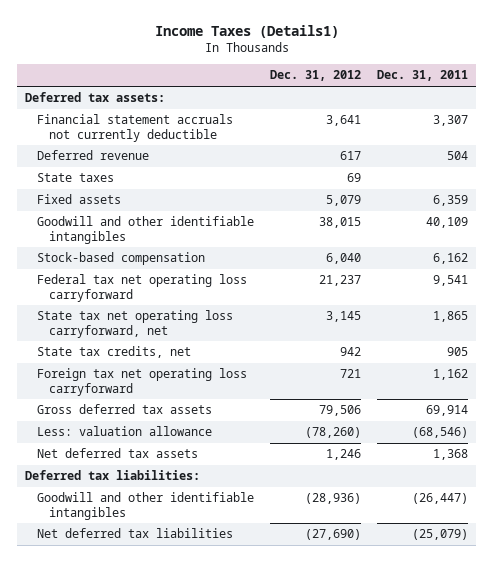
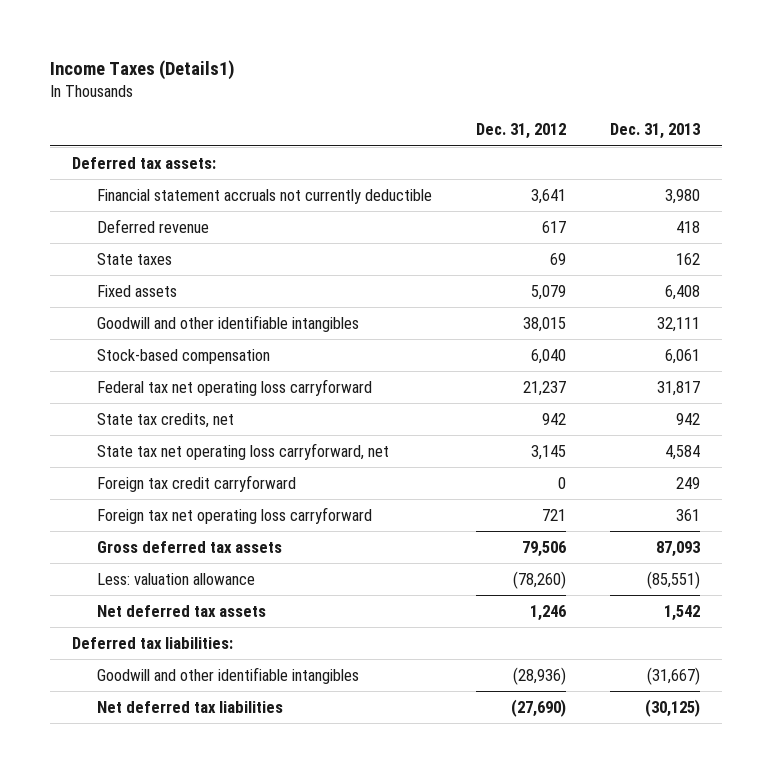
[376,70,468,82] Dec. 31, 2011 -> none
none -> [610,123,701,140] Dec. 31, 2013
[37,310,234,338] State tax net operating loss carryforward, net -> [97,442,390,460] State tax net operating loss carryforward, net
none -> [97,474,297,492] Foreign tax credit carryforward

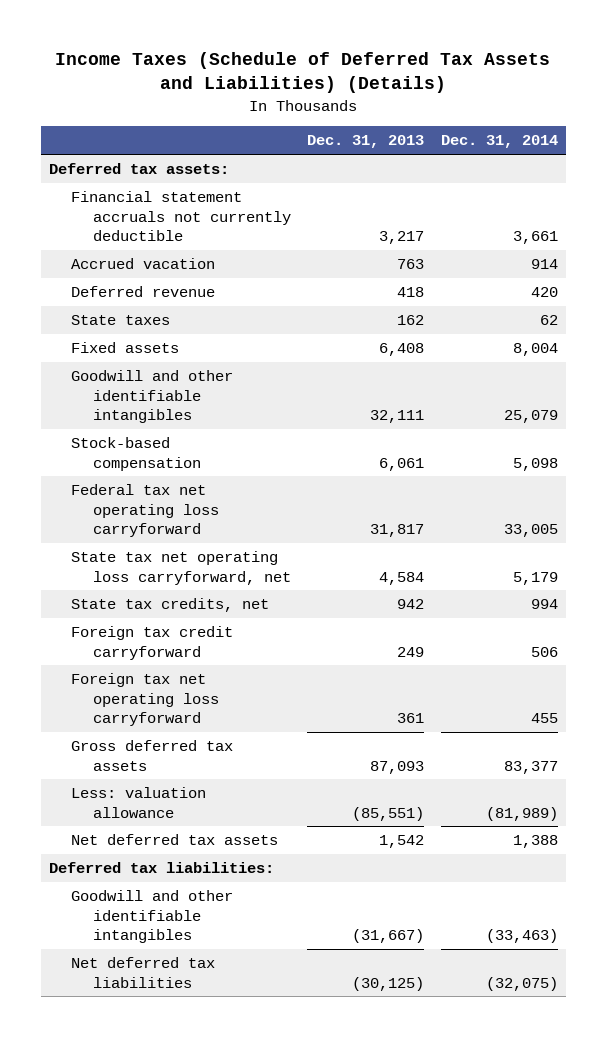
[49,59,235,80] Income Taxes (Details1) -> [55,52,551,94] Income Taxes (Schedule of Deferred Tax Assets and Liabilities) (Details)
[476,123,567,140] Dec. 31, 2012 -> none
none -> [441,135,559,149] Dec. 31, 2014
[665,188,701,204] 3,980 -> [379,230,425,244] 3,217
none -> [70,258,215,270] Accrued vacation
[97,412,235,428] State tax credits, net -> [70,598,269,613] State tax credits, net

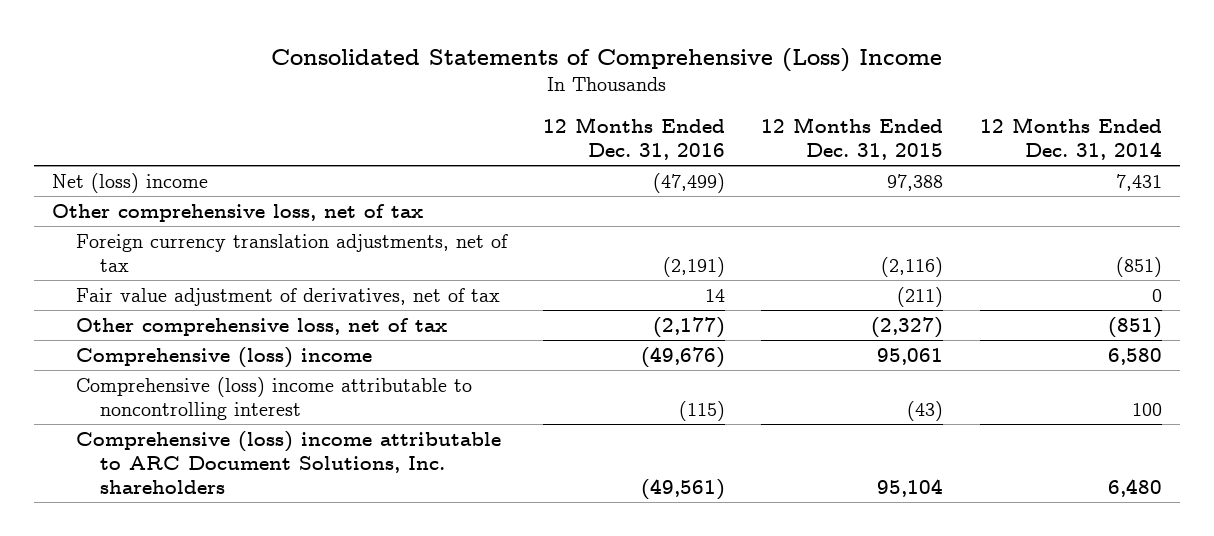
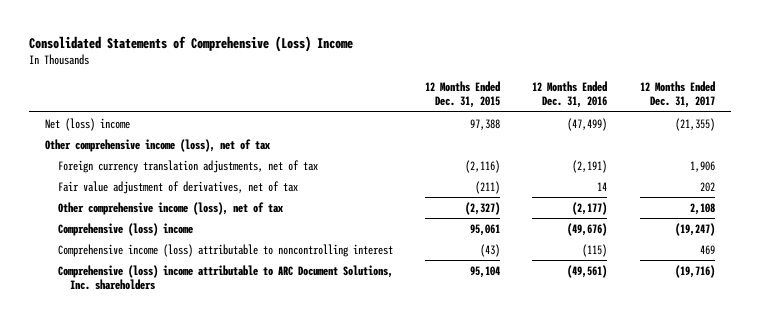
[979,116,1162,160] 12 Months Ended Dec. 31, 2014 -> none
none -> [639,80,715,109] 12 Months Ended Dec. 31, 2017
[52,203,424,222] Other comprehensive loss, net of tax -> [44,138,270,152] Other comprehensive income (loss), net of tax
[75,317,447,336] Other comprehensive loss, net of tax -> [57,201,283,215] Other comprehensive income (loss), net of tax
[75,376,472,420] Comprehensive (loss) income attributable to noncontrolling interest -> [57,243,393,257] Comprehensive income (loss) attributable to noncontrolling interest

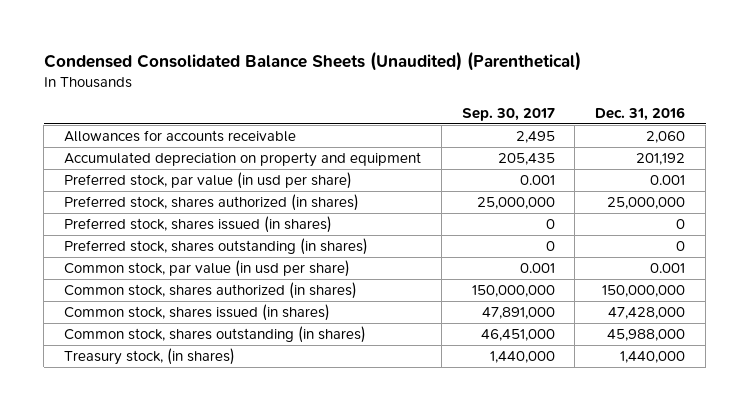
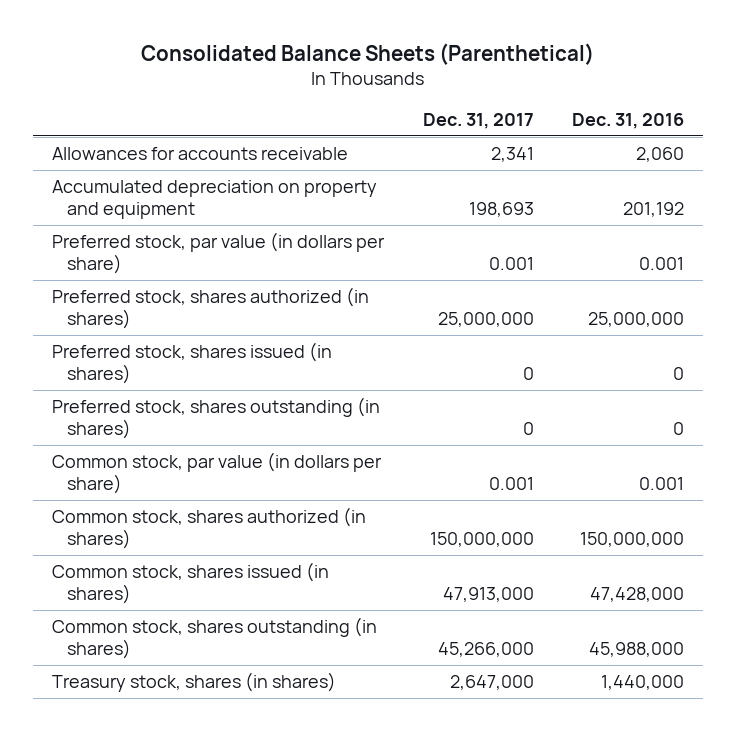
[43,50,581,71] Condensed Consolidated Balance Sheets (Unaudited) (Parenthetical) -> [141,43,595,66] Consolidated Balance Sheets (Parenthetical)
[461,107,555,121] Sep. 30, 2017 -> none
none -> [422,113,534,130] Dec. 31, 2017
[64,172,353,190] Preferred stock, par value (in usd per share) -> [52,231,386,274] Preferred stock, par value (in dollars per share)
[64,260,351,278] Common stock, par value (in usd per share) -> [52,451,383,494] Common stock, par value (in dollars per share)
[64,348,236,366] Treasury stock, (in shares) -> [52,671,337,692] Treasury stock, shares (in shares)

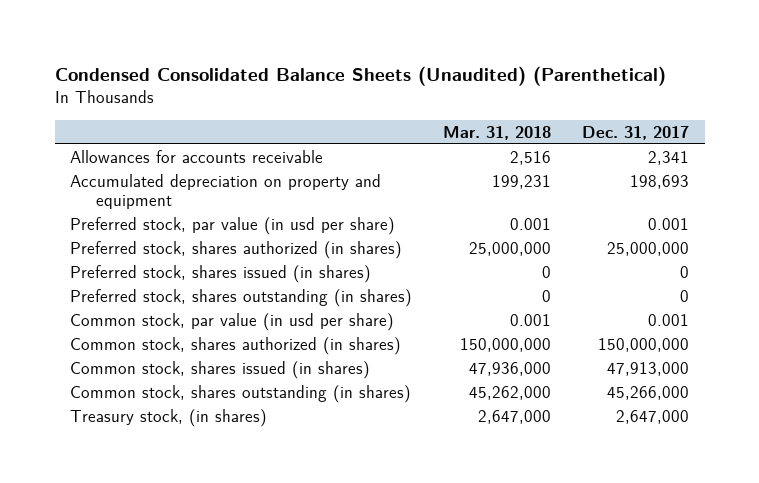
[141,43,595,66] Consolidated Balance Sheets (Parenthetical) -> [54,65,666,86] Condensed Consolidated Balance Sheets (Unaudited) (Parenthetical)
[572,113,685,130] Dec. 31, 2016 -> none
none -> [443,125,552,140] Mar. 31, 2018
[52,231,386,274] Preferred stock, par value (in dollars per share) -> [70,216,396,235] Preferred stock, par value (in usd per share)
[52,451,383,494] Common stock, par value (in dollars per share) -> [70,312,395,331] Common stock, par value (in usd per share)
[52,671,337,692] Treasury stock, shares (in shares) -> [70,408,268,427] Treasury stock, (in shares)

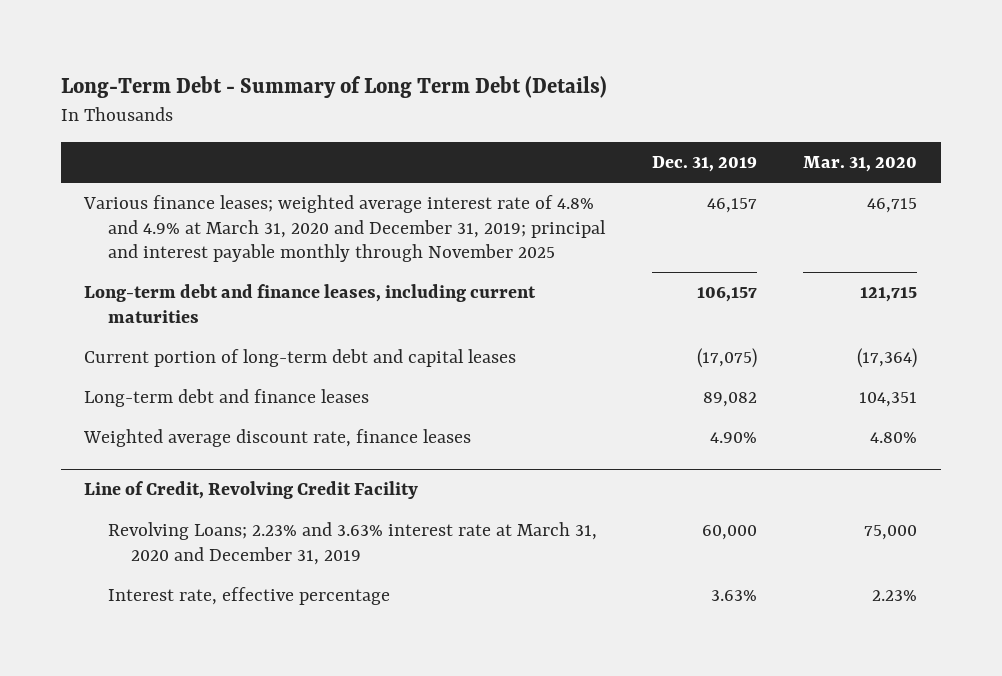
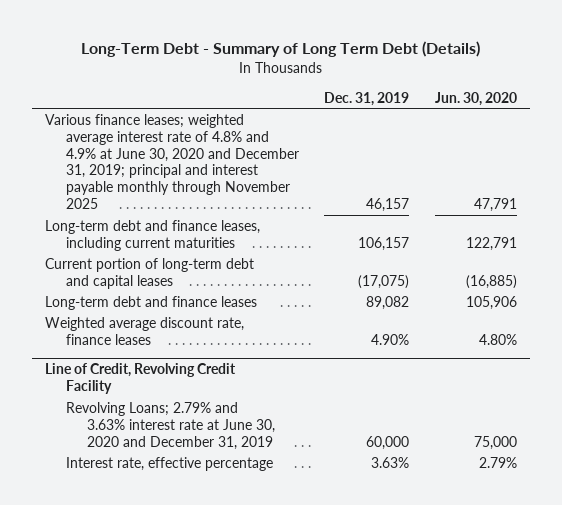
[803,156,918,173] Mar. 31, 2020 -> none
none -> [434,91,517,106] Jun. 30, 2020
[83,195,606,263] Various finance leases; weighted average interest rate of 4.8% and 4.9% at March 31, 2020 and December 31, 2019; principal and interest payable monthly through November 2025 -> [44,113,299,210] Various finance leases; weighted average interest rate of 4.8% and 4.9% at June 30, 2020 and December 31, 2019; principal and interest payable monthly through November 2025
[107,522,597,565] Revolving Loans; 2.23% and 3.63% interest rate at March 31, 2020 and December 31, 2019 -> [65,401,275,450] Revolving Loans; 2.79% and 3.63% interest rate at June 30, 2020 and December 31, 2019

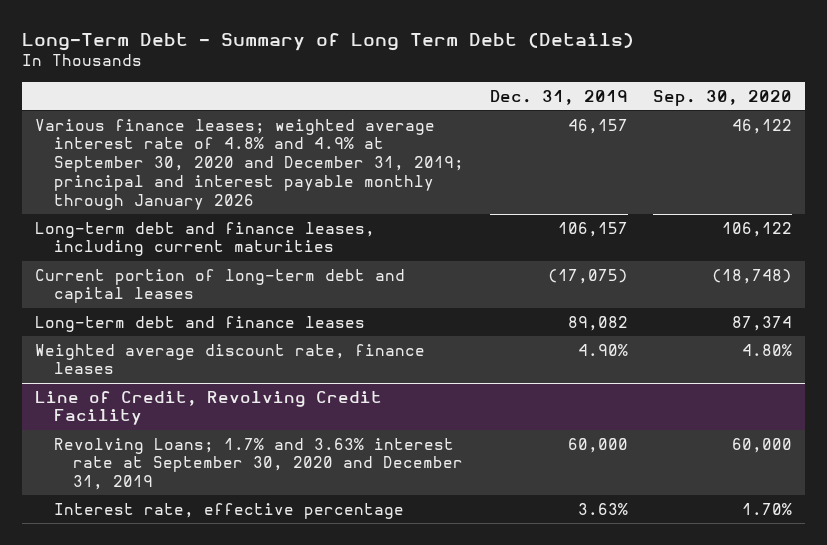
[434,91,517,106] Jun. 30, 2020 -> none
none -> [653,89,793,106] Sep. 30, 2020
[44,113,299,210] Various finance leases; weighted average interest rate of 4.8% and 4.9% at June 30, 2020 and December 31, 2019; principal and interest payable monthly through November 2025 -> [34,118,464,210] Various finance leases; weighted average interest rate of 4.8% and 4.9% at September 30, 2020 and December 31, 2019; principal and interest payable monthly through January 2026
[65,401,275,450] Revolving Loans; 2.79% and 3.63% interest rate at June 30, 2020 and December 31, 2019 -> [53,437,464,491] Revolving Loans; 1.7% and 3.63% interest rate at September 30, 2020 and December 31, 2019

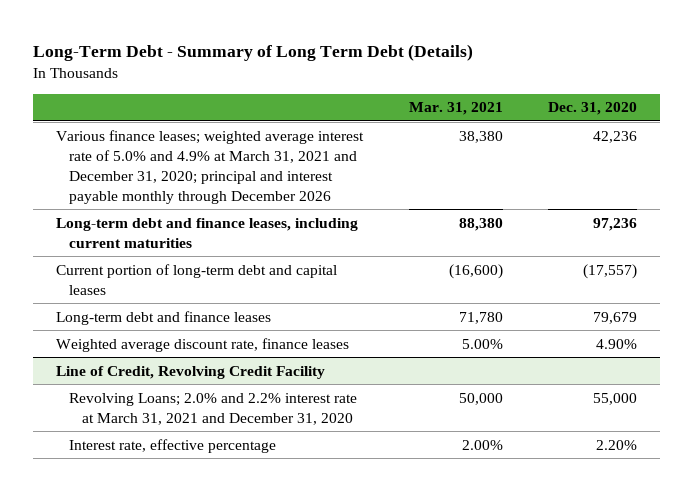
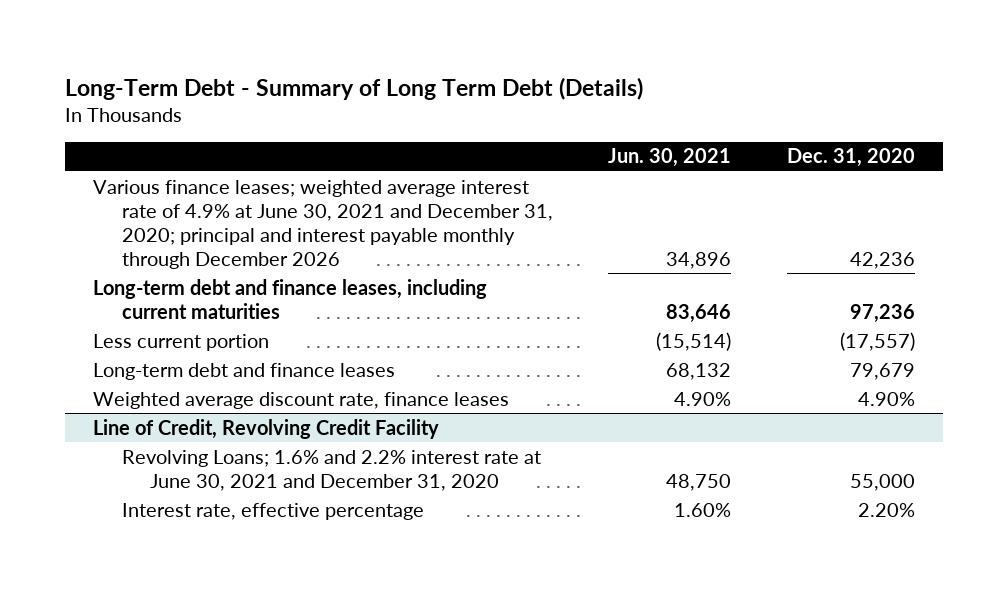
[408,102,503,116] Mar. 31, 2021 -> none
none -> [608,148,732,168] Jun. 30, 2021
[56,129,365,204] Various finance leases; weighted average interest rate of 5.0% and 4.9% at March 31, 2021 and December 31, 2020; principal and interest payable monthly through December 2026 -> [93,179,553,269] Various finance leases; weighted average interest rate of 4.9% at June 30, 2021 and December 31, 2020; principal and interest payable monthly through December 2026
[56,263,338,295] Current portion of long-term debt and capital leases -> [93,333,270,351] Less current portion
[69,392,358,425] Revolving Loans; 2.0% and 2.2% interest rate at March 31, 2021 and December 31, 2020 -> [121,449,541,491] Revolving Loans; 1.6% and 2.2% interest rate at June 30, 2021 and December 31, 2020

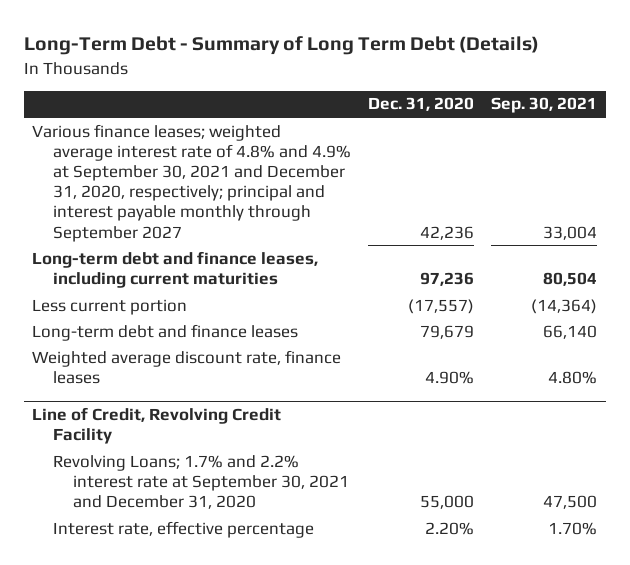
[608,148,732,168] Jun. 30, 2021 -> none
none -> [491,97,598,114] Sep. 30, 2021
[93,179,553,269] Various finance leases; weighted average interest rate of 4.9% at June 30, 2021 and December 31, 2020; principal and interest payable monthly through December 2026 -> [32,123,351,242] Various finance leases; weighted average interest rate of 4.8% and 4.9% at September 30, 2021 and December 31, 2020, respectively; principal and interest payable monthly through September 2027
[121,449,541,491] Revolving Loans; 1.6% and 2.2% interest rate at June 30, 2021 and December 31, 2020 -> [52,454,349,510] Revolving Loans; 1.7% and 2.2% interest rate at September 30, 2021 and December 31, 2020

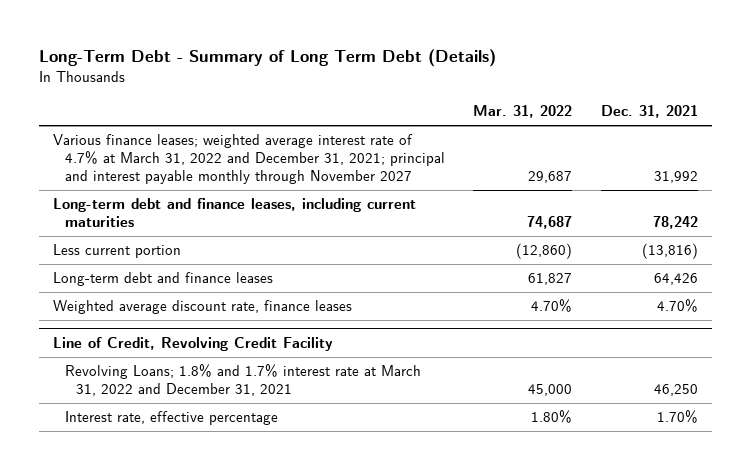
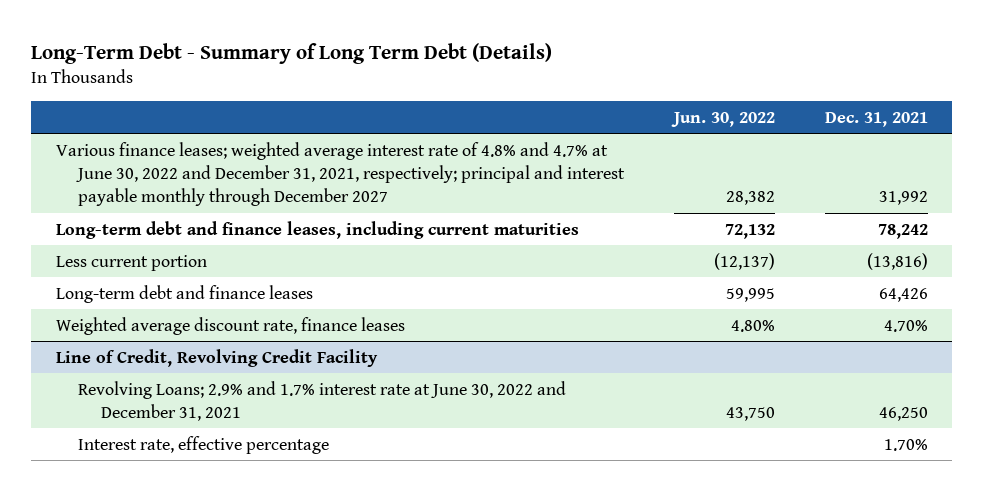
[473,105,573,119] Mar. 31, 2022 -> none
none -> [671,111,776,127] Jun. 30, 2022
[53,134,445,184] Various finance leases; weighted average interest rate of 4.7% at March 31, 2022 and December 31, 2021; principal and interest payable monthly through November 2027 -> [55,141,626,207] Various finance leases; weighted average interest rate of 4.8% and 4.7% at June 30, 2022 and December 31, 2021, respectively; principal and interest payable monthly through December 2027
[64,364,421,396] Revolving Loans; 1.8% and 1.7% interest rate at March 31, 2022 and December 31, 2021 -> [78,380,567,421] Revolving Loans; 2.9% and 1.7% interest rate at June 30, 2022 and December 31, 2021

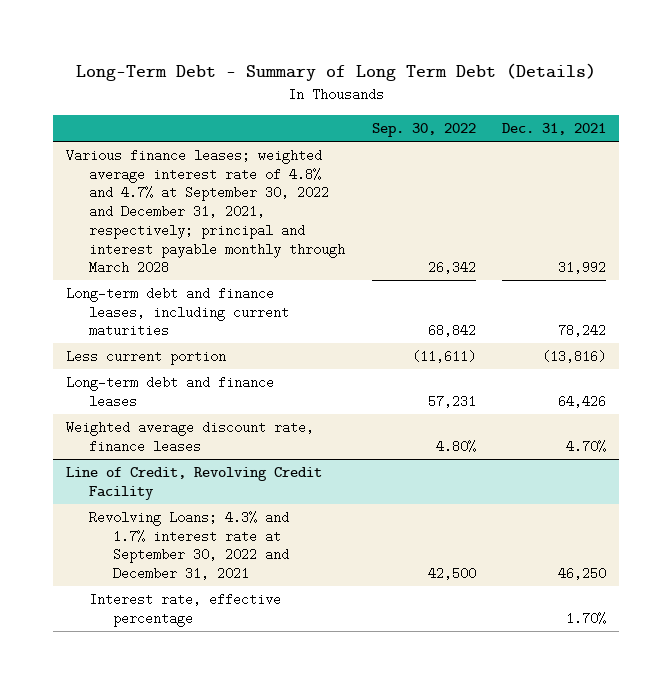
[671,111,776,127] Jun. 30, 2022 -> none
none -> [371,123,476,138] Sep. 30, 2022
[55,141,626,207] Various finance leases; weighted average interest rate of 4.8% and 4.7% at June 30, 2022 and December 31, 2021, respectively; principal and interest payable monthly through December 2027 -> [65,148,346,275] Various finance leases; weighted average interest rate of 4.8% and 4.7% at September 30, 2022 and December 31, 2021, respectively; principal and interest payable monthly through March 2028
[78,380,567,421] Revolving Loans; 2.9% and 1.7% interest rate at June 30, 2022 and December 31, 2021 -> [89,510,290,581] Revolving Loans; 4.3% and 1.7% interest rate at September 30, 2022 and December 31, 2021

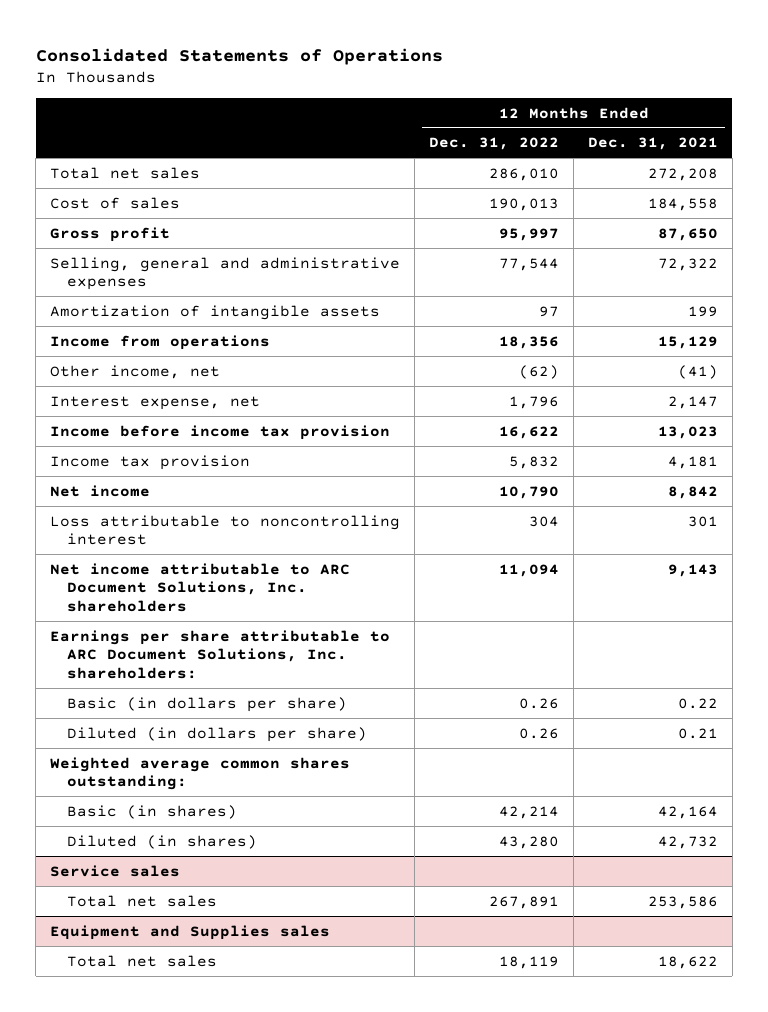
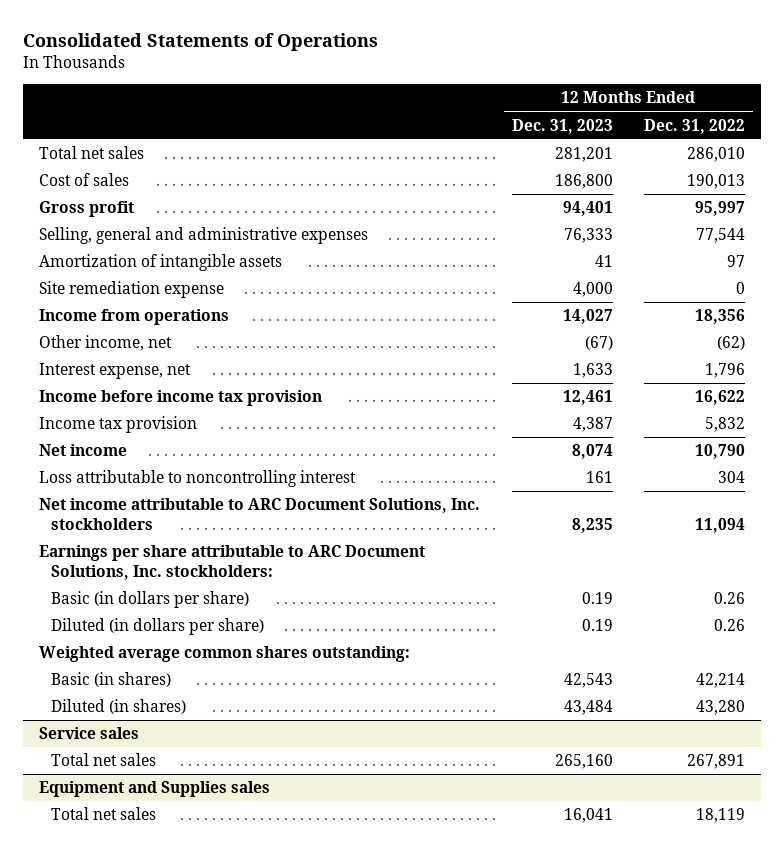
[588,137,719,151] Dec. 31, 2021 -> none
none -> [511,118,613,134] Dec. 31, 2023
none -> [39,281,225,299] Site remediation expense
[50,562,351,613] Net income attributable to ARC Document Solutions, Inc. shareholders -> [39,498,481,530] Net income attributable to ARC Document Solutions, Inc. stockholders
[50,629,391,680] Earnings per share attributable to ARC Document Solutions, Inc. shareholders: -> [39,545,426,580] Earnings per share attributable to ARC Document Solutions, Inc. stockholders:

